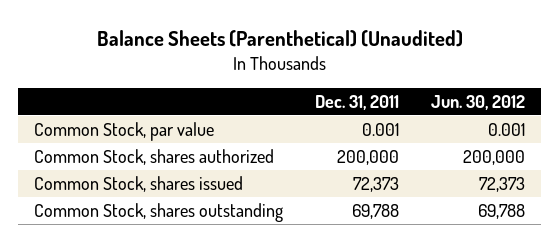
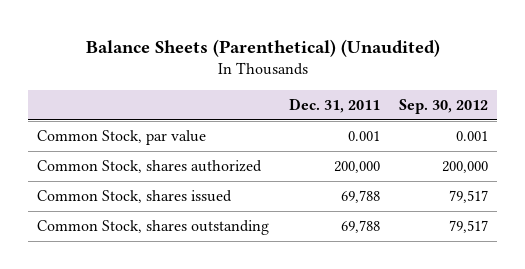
[431,95,526,111] Jun. 30, 2012 -> none
none -> [398,99,488,115] Sep. 30, 2012
[353,176,400,192] 72,373 -> [340,190,380,204] 69,788

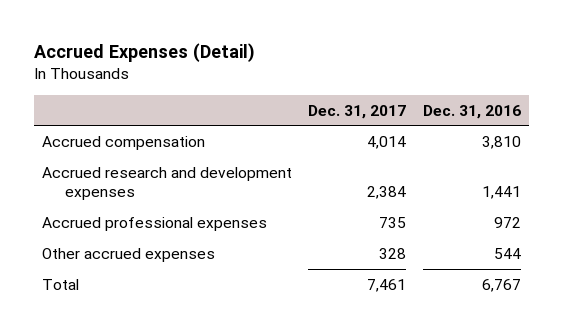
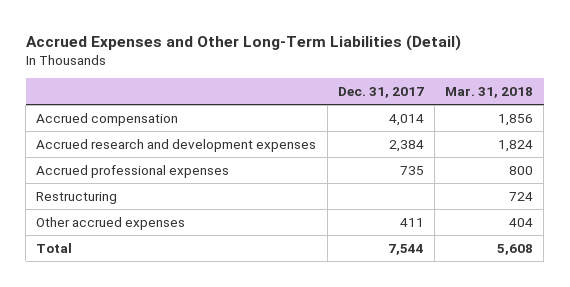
[33,43,255,63] Accrued Expenses (Detail) -> [25,34,461,51] Accrued Expenses and Other Long-Term Liabilities (Detail)
[422,104,521,119] Dec. 31, 2016 -> none
none -> [445,87,534,99] Mar. 31, 2018
none -> [36,191,118,204] Restructuring
[379,247,407,259] 328 -> [399,217,424,227] 411
[367,278,407,292] 7,461 -> [387,243,424,255] 7,544

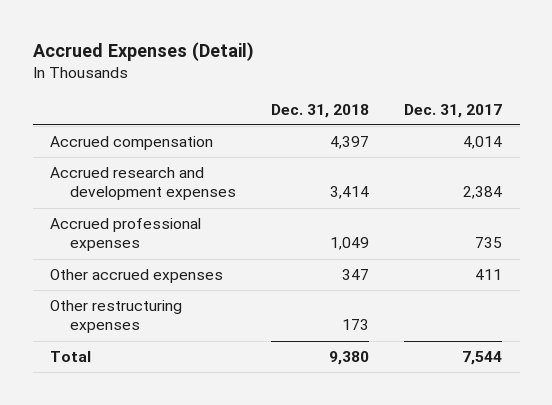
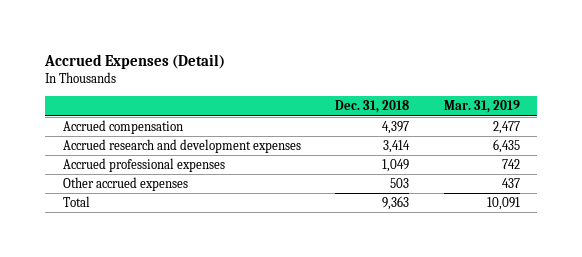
[404,103,503,118] Dec. 31, 2017 -> none
none -> [443,100,520,114] Mar. 31, 2019
[50,300,183,334] Other restructuring expenses -> none
[341,269,369,281] 347 -> [390,178,410,189] 503
[328,351,369,366] 9,380 -> [382,196,410,211] 9,363

